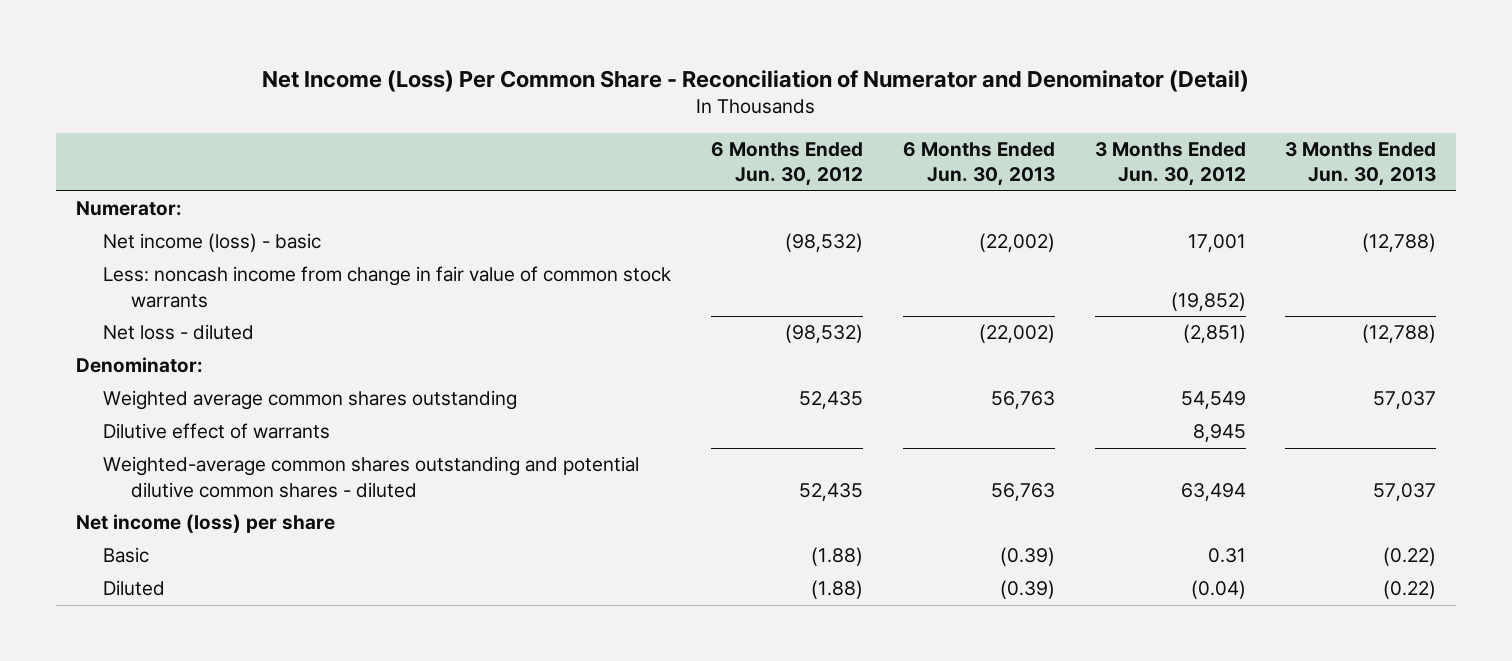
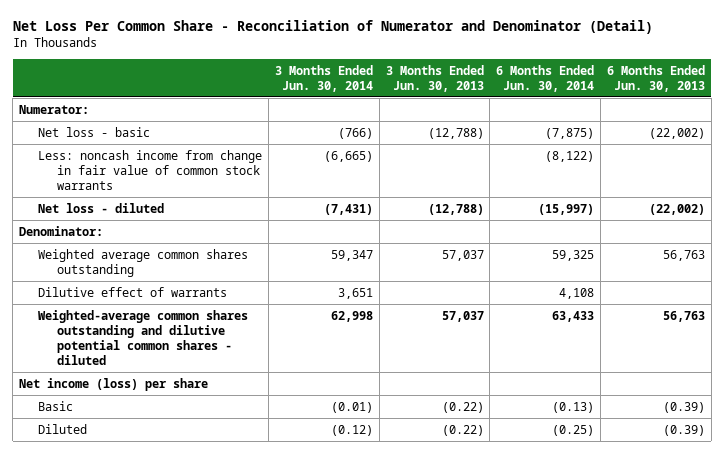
[262,69,1250,92] Net Income (Loss) Per Common Share - Reconciliation of Numerator and Denominator (Detail) -> [12,20,653,35] Net Loss Per Common Share - Reconciliation of Numerator and Denominator (Detail)
[710,142,863,187] 6 Months Ended Jun. 30, 2012 -> none
[1094,142,1246,187] 3 Months Ended Jun. 30, 2012 -> none
none -> [274,64,373,92] 3 Months Ended Jun. 30, 2014
none -> [496,64,595,92] 6 Months Ended Jun. 30, 2014
[103,233,322,253] Net income (loss) - basic -> [37,126,150,137] Net loss - basic
[103,456,640,498] Weighted-average common shares outstanding and potential dilutive common shares - diluted -> [37,309,248,365] Weighted-average common shares outstanding and dilutive potential common shares - diluted

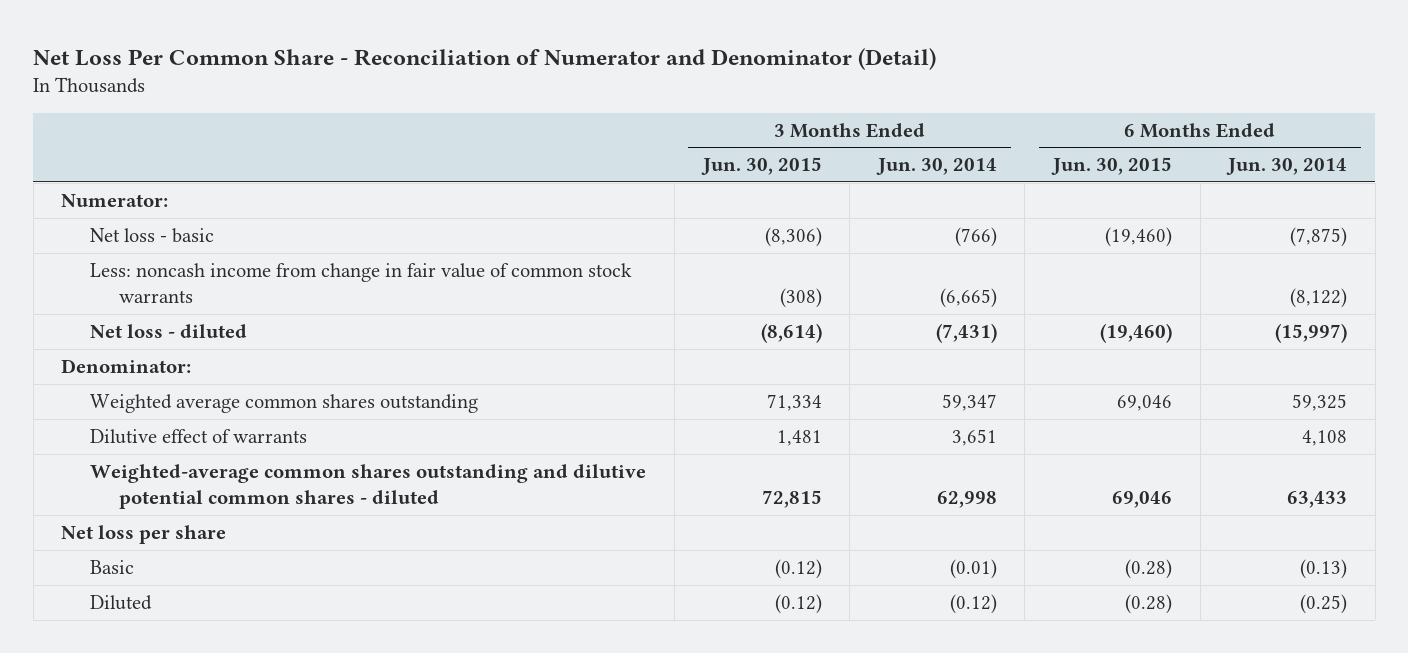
[385,64,484,92] 3 Months Ended Jun. 30, 2013 -> none
[607,64,706,92] 6 Months Ended Jun. 30, 2013 -> none
none -> [700,157,822,176] Jun. 30, 2015
none -> [1050,157,1172,176] Jun. 30, 2015
[19,377,209,391] Net income (loss) per share -> [61,524,227,544] Net loss per share

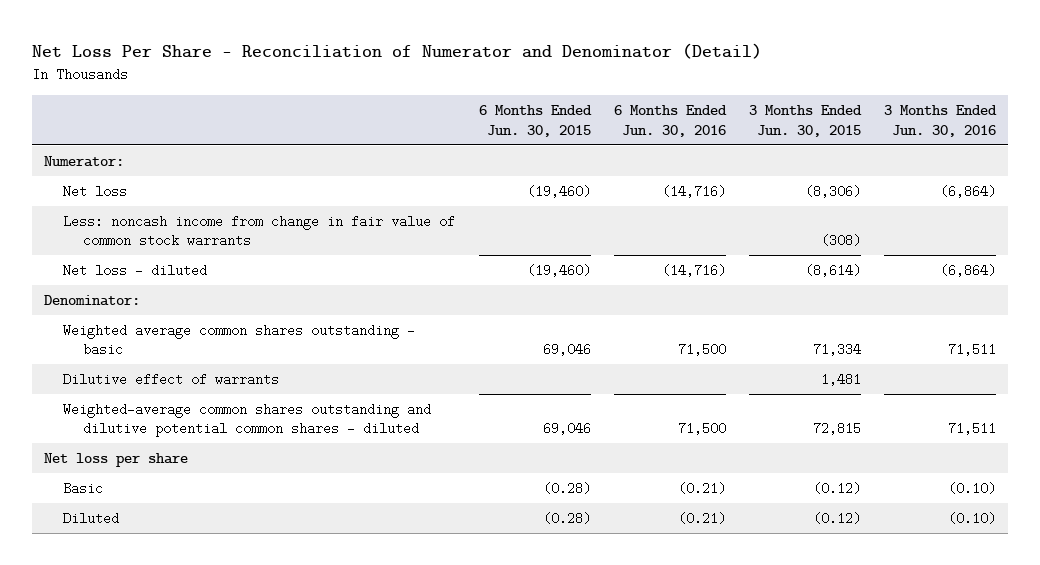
[33,47,937,70] Net Loss Per Common Share - Reconciliation of Numerator and Denominator (Detail) -> [31,43,762,60] Net Loss Per Share - Reconciliation of Numerator and Denominator (Detail)
[875,158,997,176] Jun. 30, 2014 -> none
[1226,158,1348,176] Jun. 30, 2014 -> none
none -> [613,105,727,137] 6 Months Ended Jun. 30, 2016
none -> [884,105,998,137] 3 Months Ended Jun. 30, 2016
[90,227,215,243] Net loss - basic -> [63,184,128,198] Net loss
[90,393,479,413] Weighted average common shares outstanding -> [63,323,416,357] Weighted average common shares outstanding - basic

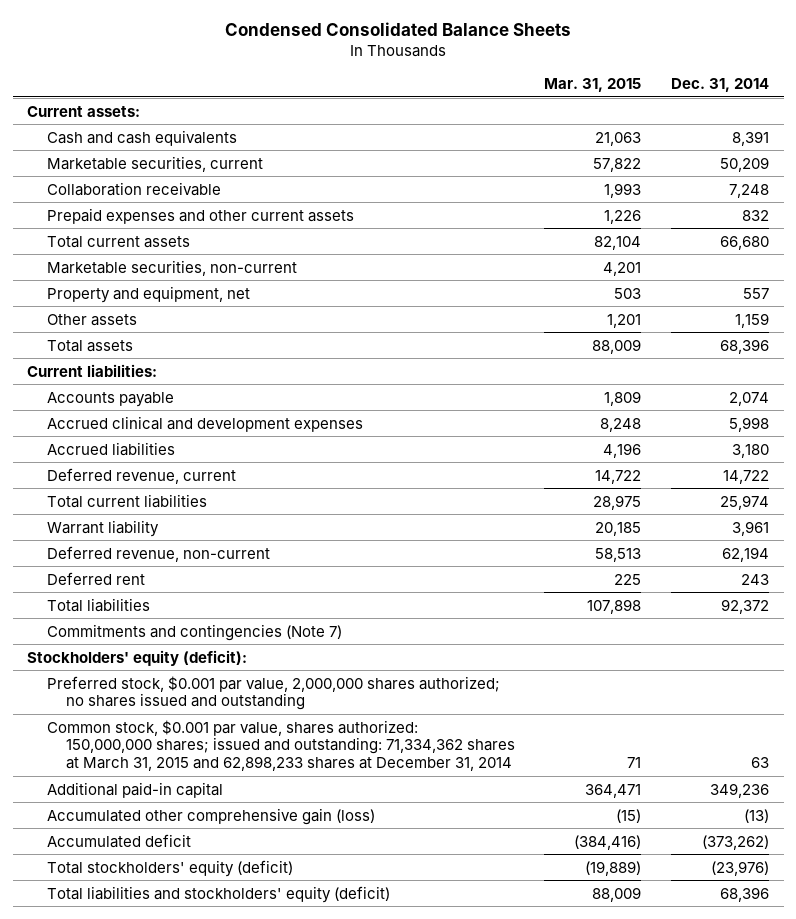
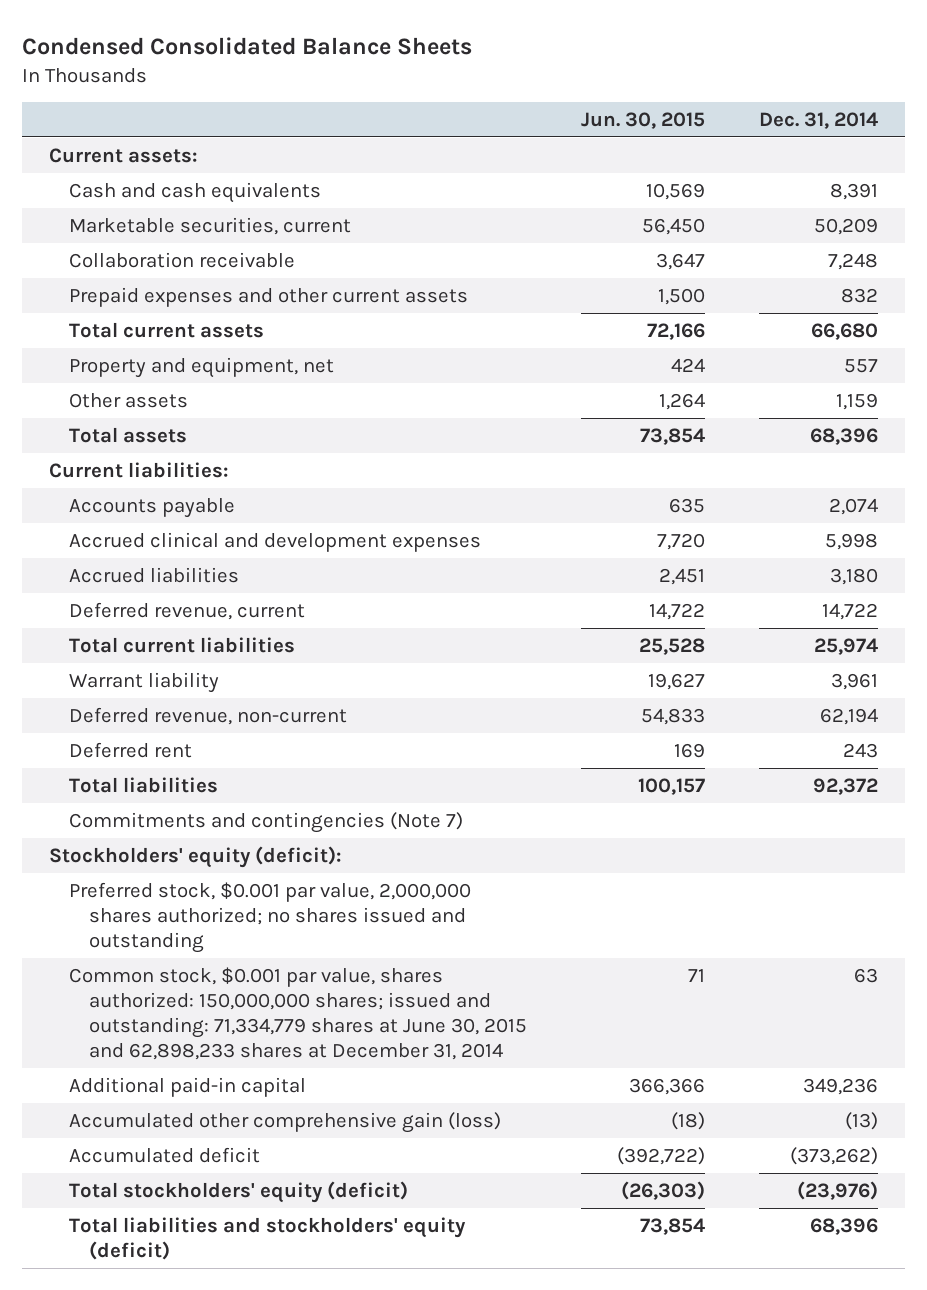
[544,78,642,93] Mar. 31, 2015 -> none
none -> [580,111,705,129] Jun. 30, 2015
[46,259,297,276] Marketable securities, non-current -> none
[46,719,515,772] Common stock, $0.001 par value, shares authorized: 150,000,000 shares; issued and outstanding: 71,334,362 shares at March 31, 2015 and 62,898,233 shares at December 31, 2014 -> [68,966,527,1061] Common stock, $0.001 par value, shares authorized: 150,000,000 shares; issued and outstanding: 71,334,779 shares at June 30, 2015 and 62,898,233 shares at December 31, 2014

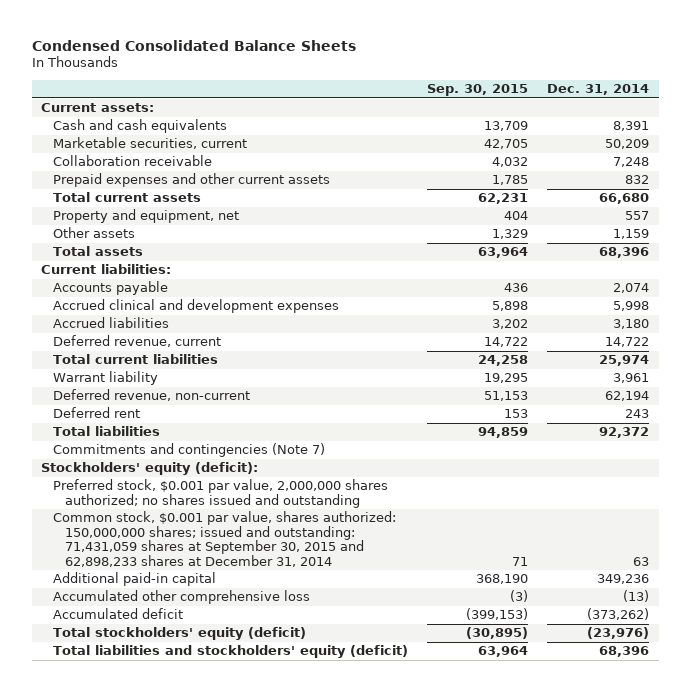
[580,111,705,129] Jun. 30, 2015 -> none
none -> [427,84,529,97] Sep. 30, 2015
[68,966,527,1061] Common stock, $0.001 par value, shares authorized: 150,000,000 shares; issued and outstanding: 71,334,779 shares at June 30, 2015 and 62,898,233 shares at December 31, 2014 -> [53,511,397,567] Common stock, $0.001 par value, shares authorized: 150,000,000 shares; issued and outstanding: 71,431,059 shares at September 30, 2015 and 62,898,233 shares at December 31, 2014
[68,1111,501,1133] Accumulated other comprehensive gain (loss) -> [53,590,311,605] Accumulated other comprehensive loss

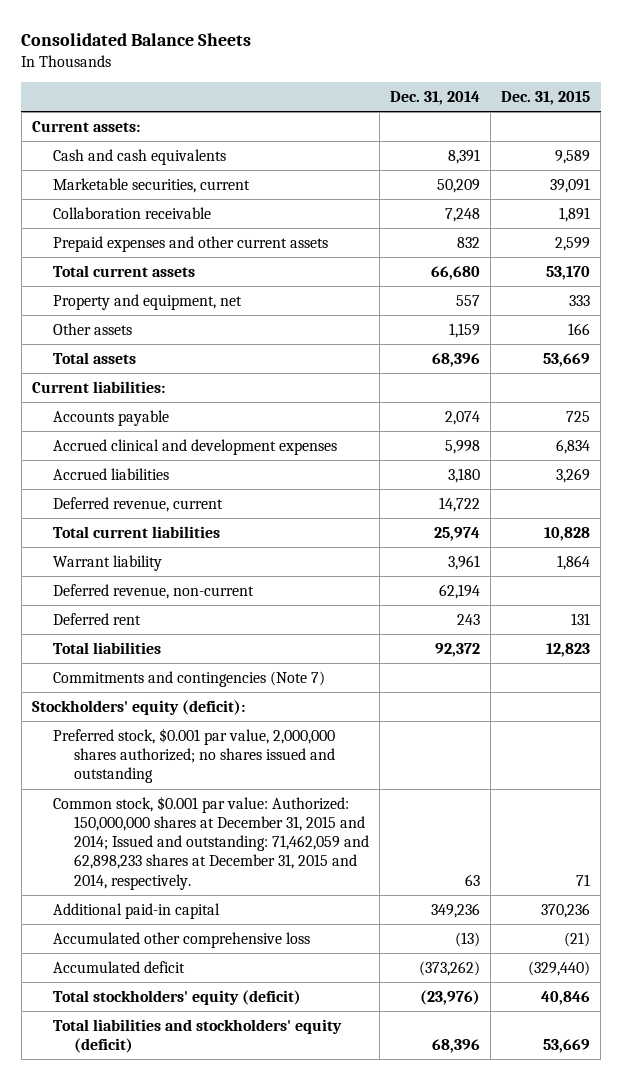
[31,39,356,51] Condensed Consolidated Balance Sheets -> [21,32,252,46] Consolidated Balance Sheets
[427,84,529,97] Sep. 30, 2015 -> none
none -> [500,91,590,106] Dec. 31, 2015
[53,511,397,567] Common stock, $0.001 par value, shares authorized: 150,000,000 shares; issued and outstanding: 71,431,059 shares at September 30, 2015 and 62,898,233 shares at December 31, 2014 -> [52,795,369,890] Common stock, $0.001 par value: Authorized: 150,000,000 shares at December 31, 2015 and 2014; Issued and outstanding: 71,462,059 and 62,898,233 shares at December 31, 2015 and 2014, respectively.

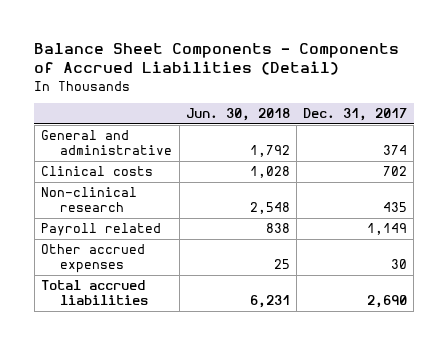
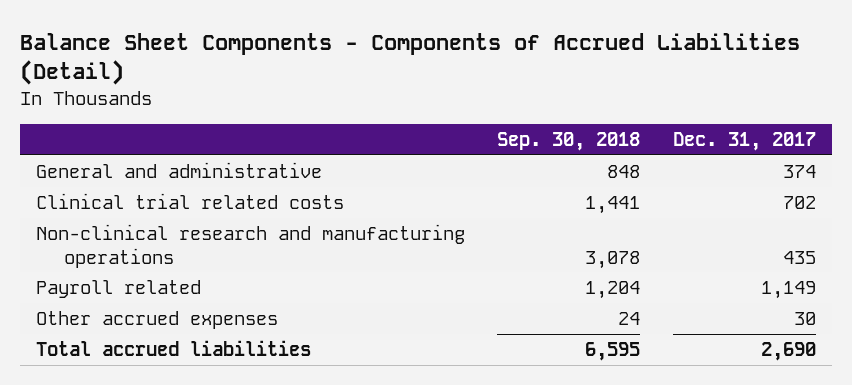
[185,108,290,122] Jun. 30, 2018 -> none
none -> [497,131,641,151] Sep. 30, 2018
[40,166,153,177] Clinical costs -> [36,193,345,210] Clinical trial related costs
[40,187,137,213] Non-clinical research -> [36,224,466,268] Non-clinical research and manufacturing operations

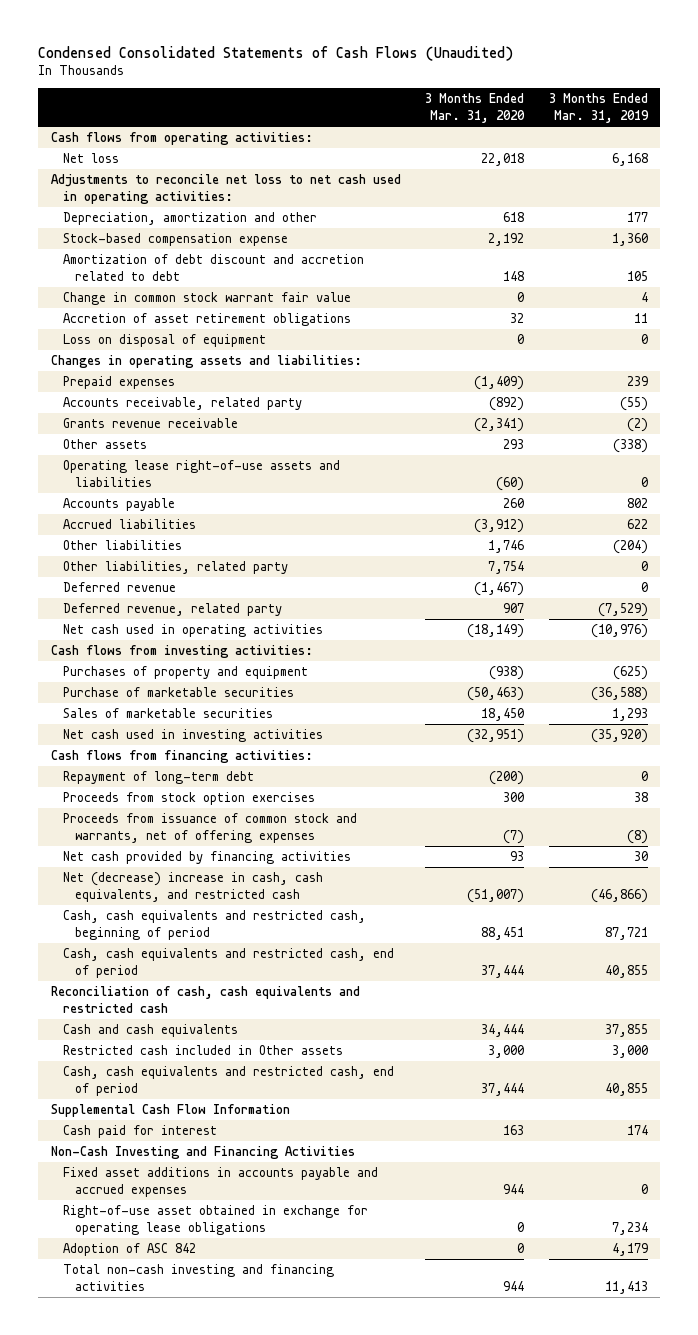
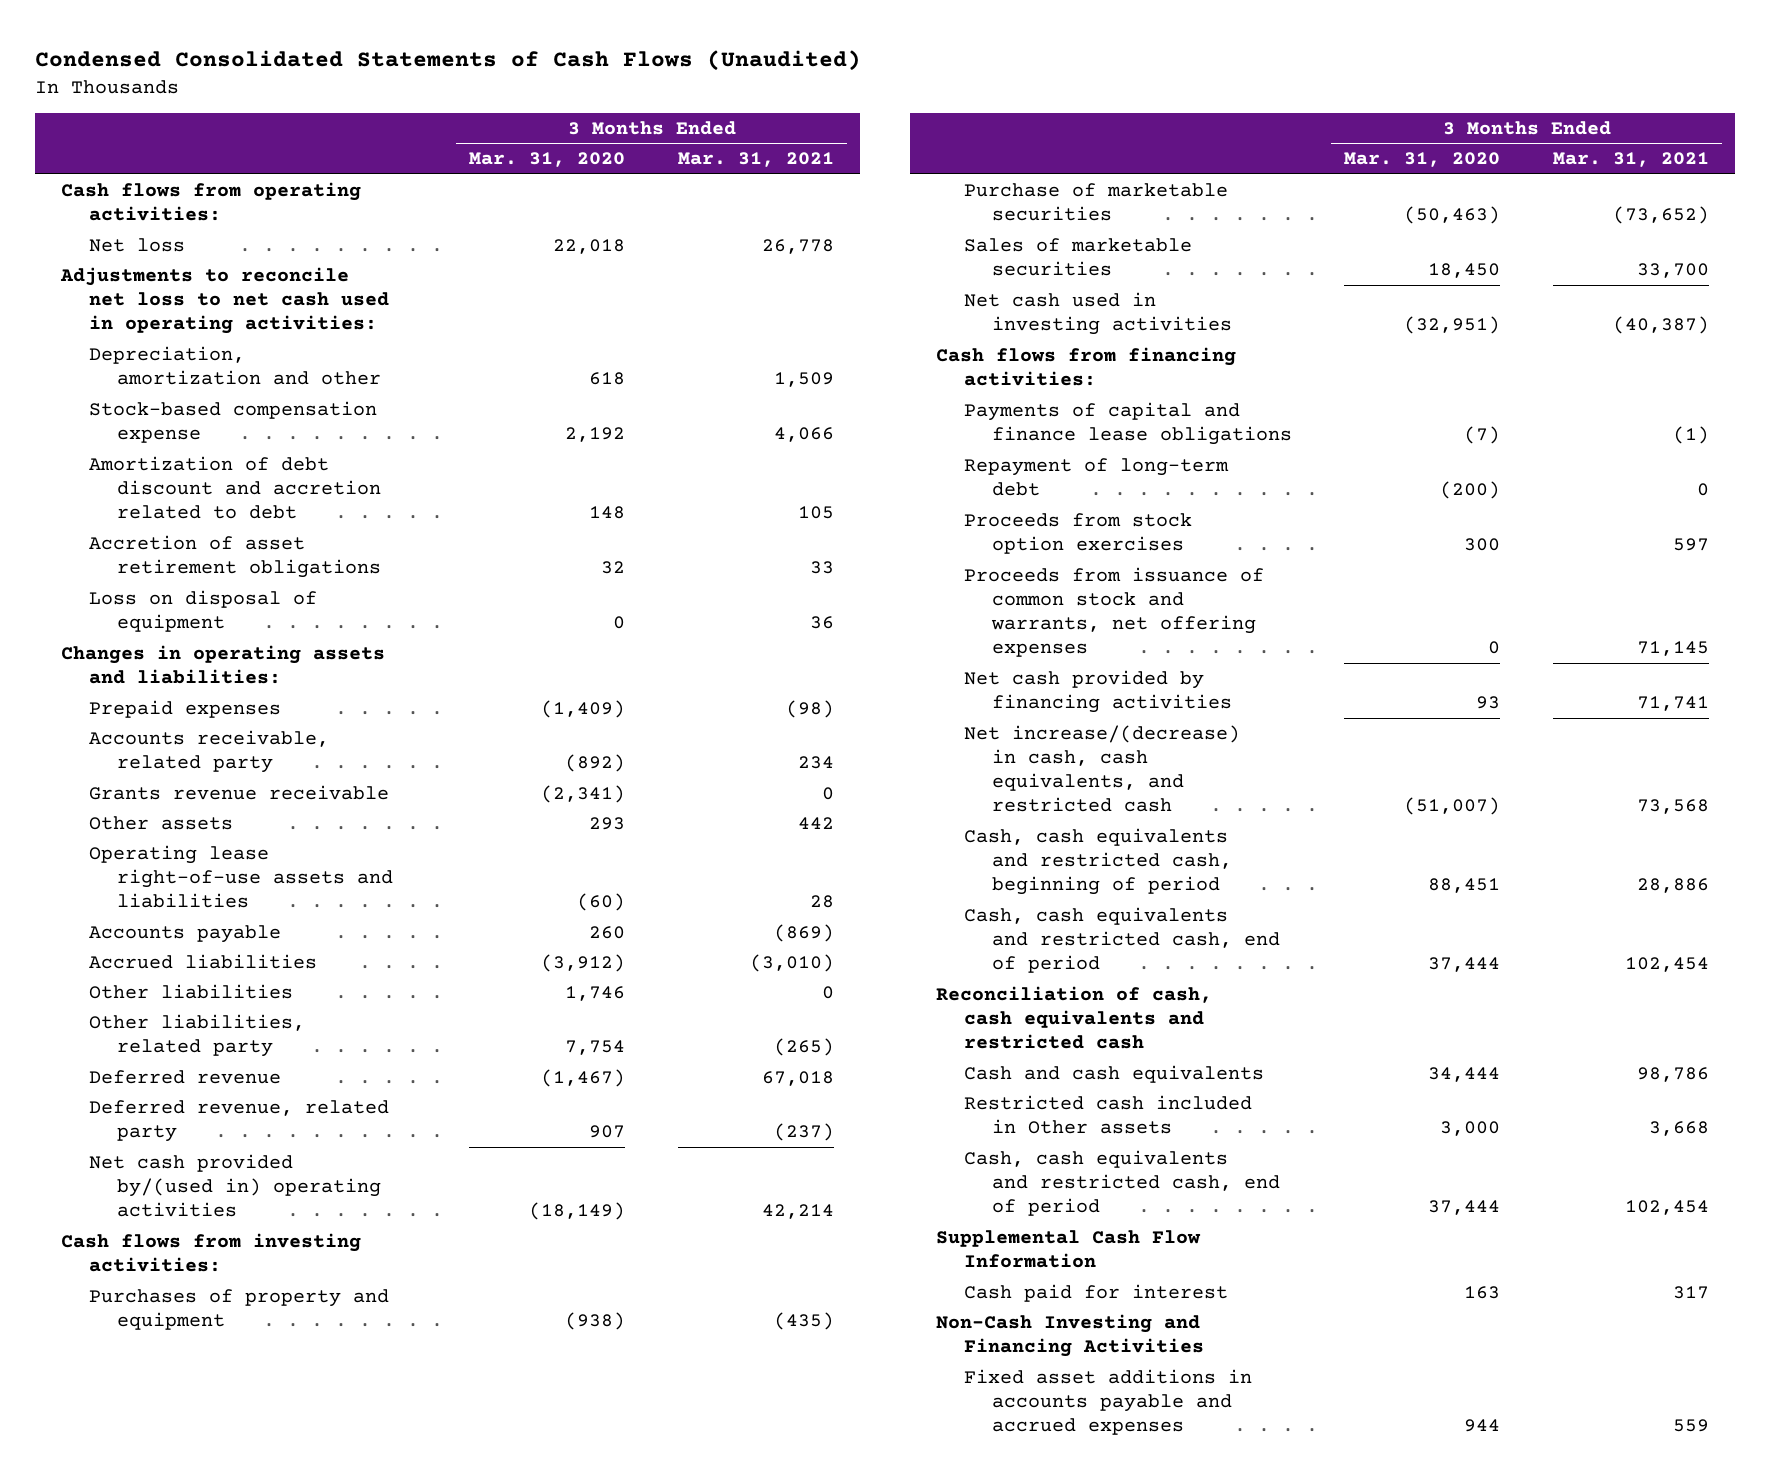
[548,93,649,123] 3 Months Ended Mar. 31, 2019 -> none
none -> [677,152,834,168] Mar. 31, 2021
[62,292,351,306] Change in common stock warrant fair value -> none
[62,624,323,638] Net cash used in operating activities -> [88,1154,381,1218] Net cash provided by/(used in) operating activities
none -> [963,402,1292,446] Payments of capital and finance lease obligations
[62,813,357,843] Proceeds from issuance of common stock and warrants, net of offering expenses -> [963,567,1264,658] Proceeds from issuance of common stock and warrants, net offering expenses
[503,829,525,844] (7) -> [1488,641,1501,655] 0
[62,872,323,902] Net (decrease) increase in cash, cash equivalents, and restricted cash -> [963,725,1240,813] Net increase/(decrease) in cash, cash equivalents, and restricted cash
[62,1205,368,1235] Right-of-use asset obtained in exchange for operating lease obligations -> none
[62,1243,196,1257] Adoption of ASC 842 -> none
[62,1264,334,1291] Total non-cash investing and financing activities -> none

